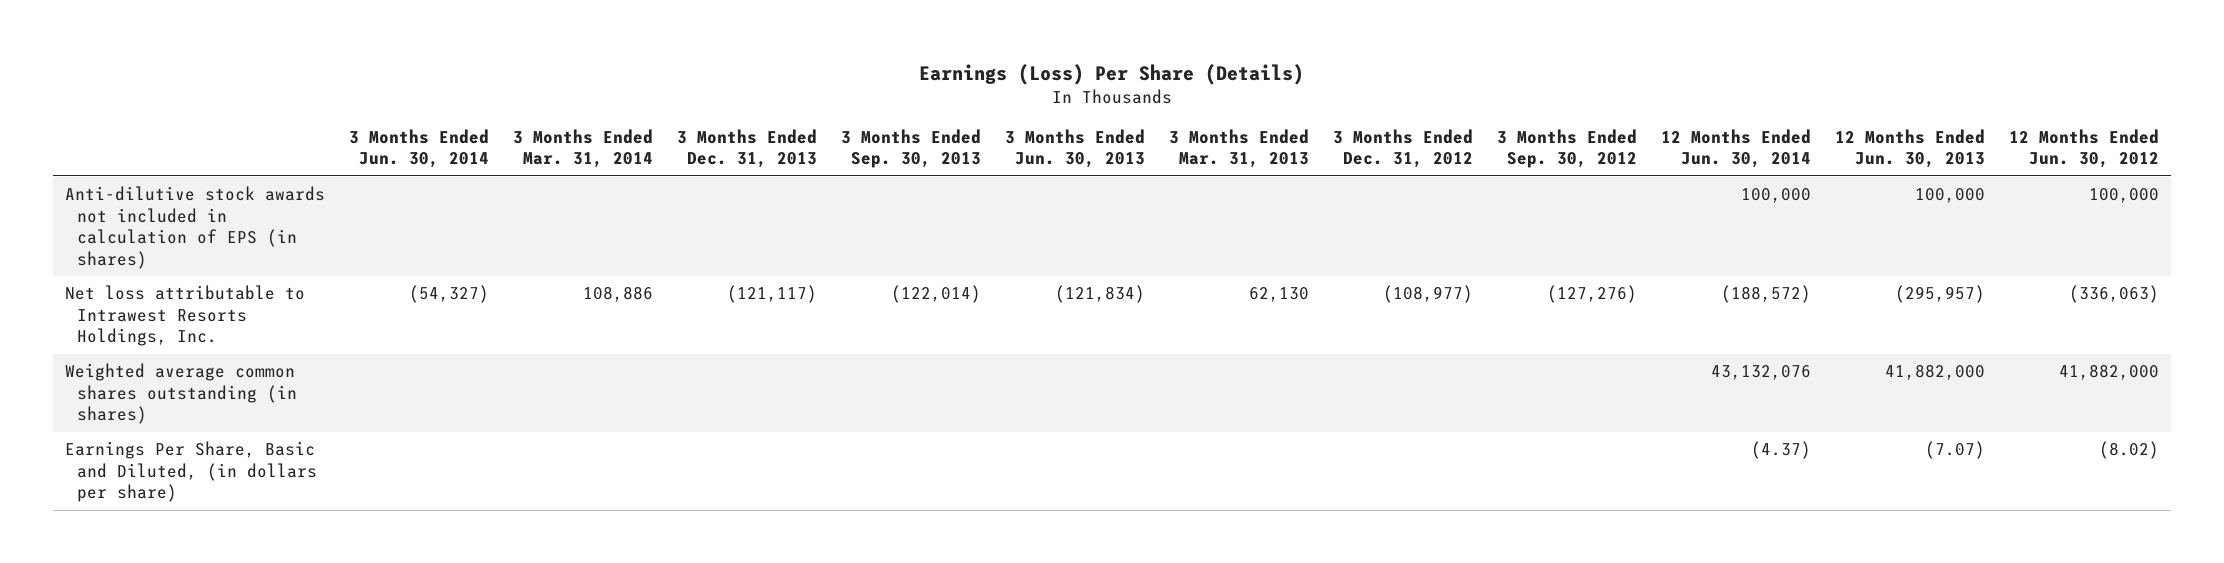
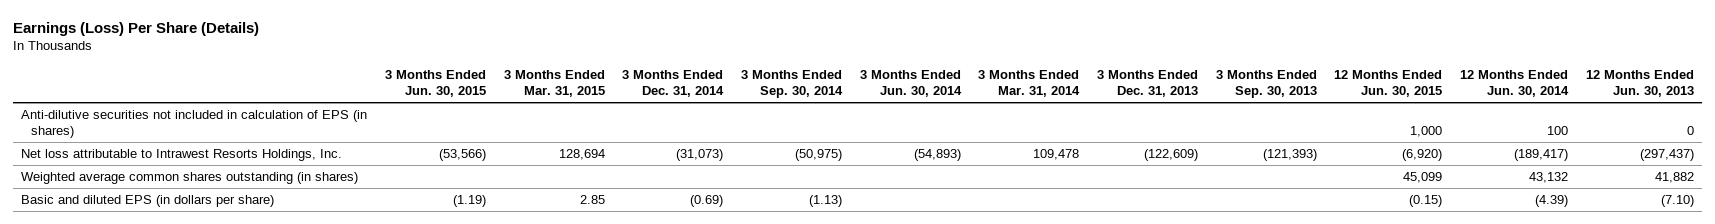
[1005,128,1146,169] 3 Months Ended Jun. 30, 2013 -> none
[1169,128,1310,169] 3 Months Ended Mar. 31, 2013 -> none
[1333,128,1474,169] 3 Months Ended Dec. 31, 2012 -> none
[1496,128,1637,169] 3 Months Ended Sep. 30, 2012 -> none
[2008,128,2159,169] 12 Months Ended Jun. 30, 2012 -> none
none -> [385,70,487,98] 3 Months Ended Jun. 30, 2015
none -> [503,70,605,98] 3 Months Ended Mar. 31, 2015
none -> [622,70,725,98] 3 Months Ended Dec. 31, 2014
none -> [741,70,844,99] 3 Months Ended Sep. 30, 2014
none -> [1334,70,1443,98] 12 Months Ended Jun. 30, 2015
[65,186,326,270] Anti-dilutive stock awards not included in calculation of EPS (in shares) -> [21,110,368,138] Anti-dilutive securities not included in calculation of EPS (in shares)
[1740,188,1811,204] 100,000 -> [1546,125,1568,135] 100
[1914,188,1985,204] 100,000 -> [1686,125,1694,135] 0
[409,285,490,304] (54,327) -> [913,149,961,162] (54,893)
[583,286,654,303] 108,886 -> [1033,149,1080,161] 109,478
[727,285,818,304] (121,117) -> [1144,149,1199,162] (122,609)
[891,285,982,304] (122,014) -> [1262,149,1317,162] (121,393)
[1720,285,1811,304] (188,572) -> [1513,149,1568,162] (189,417)
[1894,285,1985,304] (295,957) -> [1639,149,1694,162] (297,437)
[1710,365,1811,381] 43,132,076 -> [1528,172,1568,184] 43,132
[1884,364,1985,381] 41,882,000 -> [1654,172,1694,184] 41,882
[65,441,318,503] Earnings Per Share, Basic and Diluted, (in dollars per share) -> [21,195,275,208] Basic and diluted EPS (in dollars per share)
[1750,441,1811,460] (4.37) -> [1534,195,1568,208] (4.39)
[1924,441,1985,460] (7.07) -> [1660,195,1694,208] (7.10)

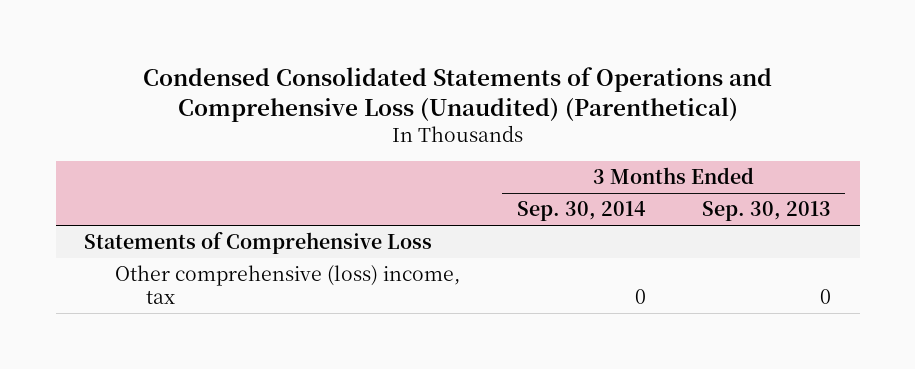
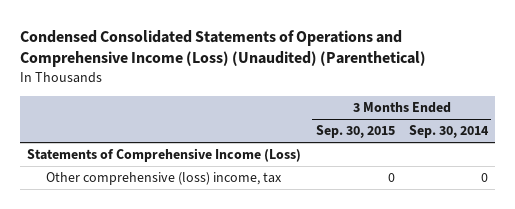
[142,66,772,122] Condensed Consolidated Statements of Operations and Comprehensive Loss (Unaudited) (Parenthetical) -> [19,29,426,68] Condensed Consolidated Statements of Operations and Comprehensive Income (Loss) (Unaudited) (Parenthetical)
[702,201,832,222] Sep. 30, 2013 -> none
none -> [315,125,395,139] Sep. 30, 2015
[83,232,432,255] Statements of Comprehensive Loss -> [27,148,302,163] Statements of Comprehensive Income (Loss)

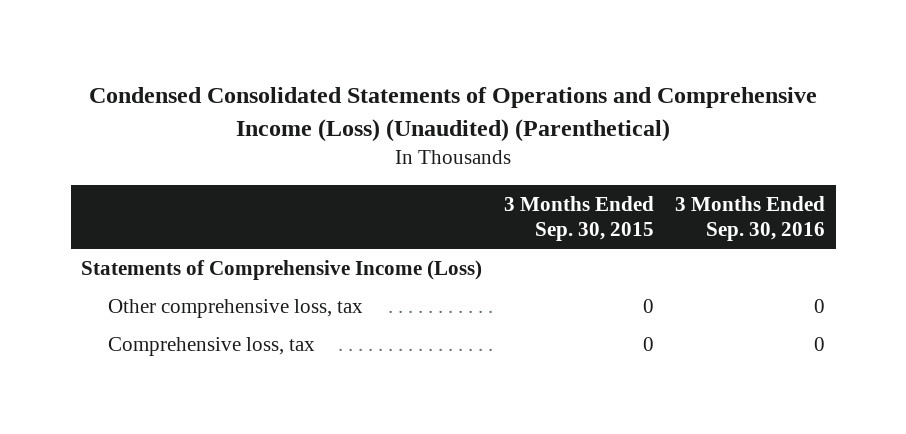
[408,125,489,139] Sep. 30, 2014 -> none
none -> [675,196,826,242] 3 Months Ended Sep. 30, 2016
[46,172,283,186] Other comprehensive (loss) income, tax -> [108,298,364,318] Other comprehensive loss, tax
none -> [108,336,316,356] Comprehensive loss, tax

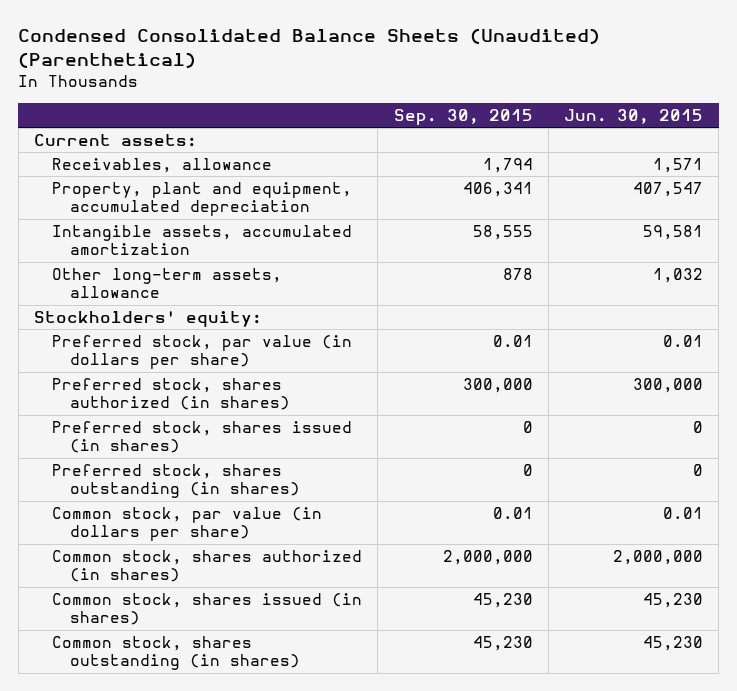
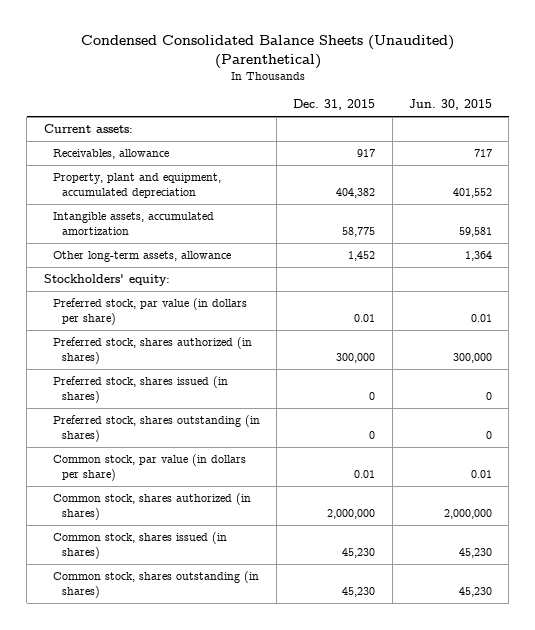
[393,108,533,125] Sep. 30, 2015 -> none
none -> [293,99,376,111] Dec. 31, 2015
[653,158,704,174] 1,571 -> [473,149,492,158] 717
[633,182,704,198] 407,547 -> [452,187,492,198] 401,552
[653,268,704,284] 1,032 -> [464,251,492,262] 1,364

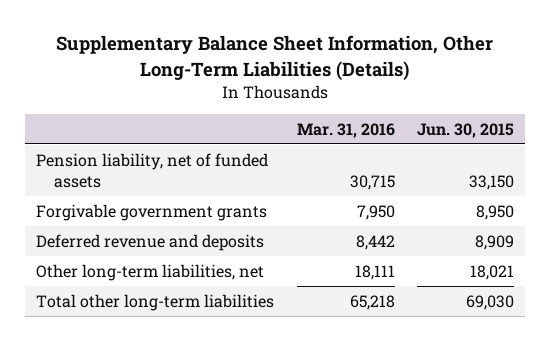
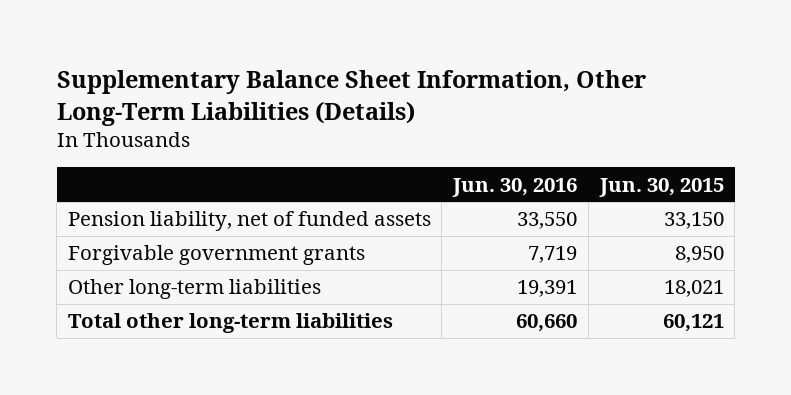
[296,122,395,138] Mar. 31, 2016 -> none
none -> [452,177,578,197] Jun. 30, 2016
[36,233,265,251] Deferred revenue and deposits -> none
[36,263,265,281] Other long-term liabilities, net -> [67,279,321,300] Other long-term liabilities
[465,294,514,310] 69,030 -> [662,314,724,333] 60,121

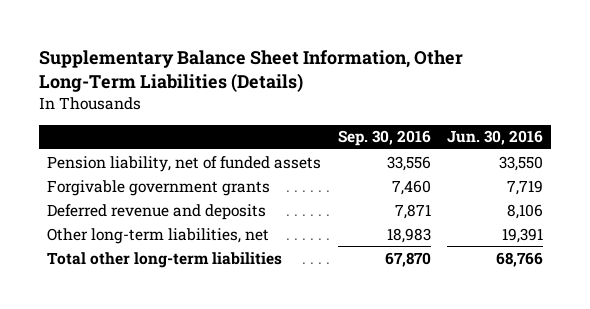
[598,177,724,197] Jun. 30, 2015 -> none
none -> [337,130,431,147] Sep. 30, 2016
none -> [47,203,267,220] Deferred revenue and deposits
[67,279,321,300] Other long-term liabilities -> [47,227,270,244] Other long-term liabilities, net
[516,314,578,333] 60,660 -> [496,251,544,267] 68,766

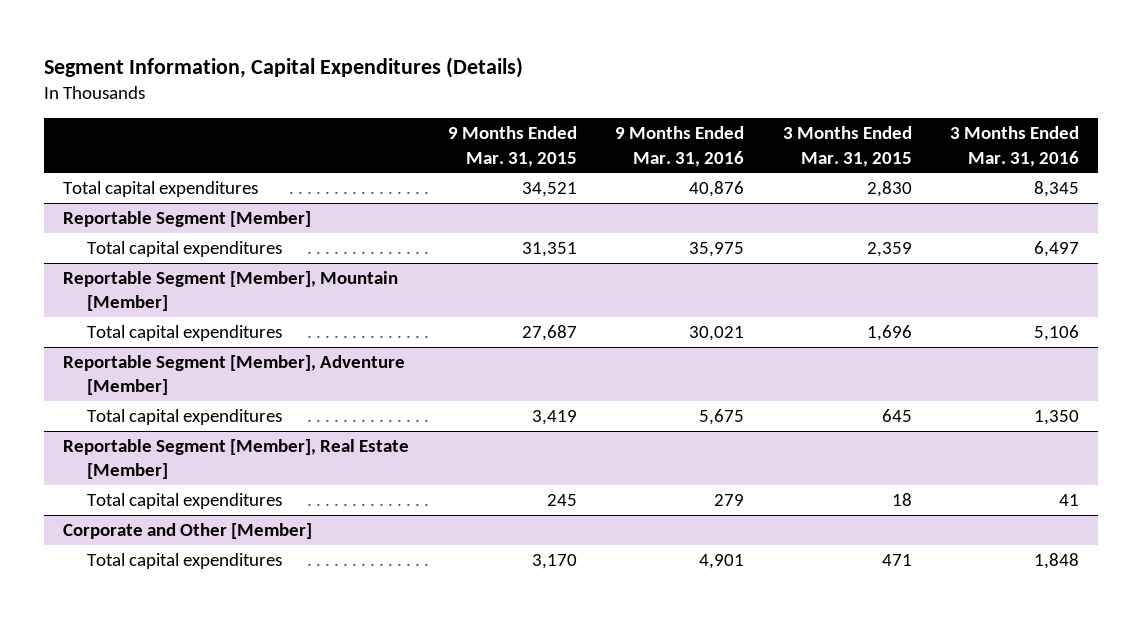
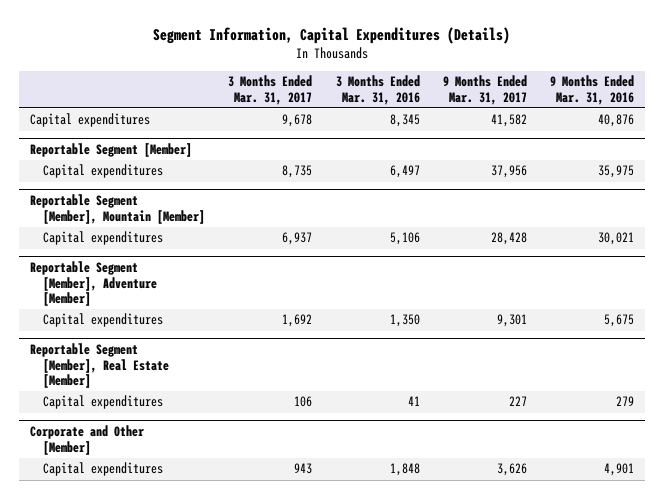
[447,126,577,167] 9 Months Ended Mar. 31, 2015 -> none
[782,126,912,167] 3 Months Ended Mar. 31, 2015 -> none
none -> [228,75,313,105] 3 Months Ended Mar. 31, 2017
none -> [442,75,527,105] 9 Months Ended Mar. 31, 2017
[63,181,259,198] Total capital expenditures -> [30,113,151,128] Capital expenditures
[87,241,283,258] Total capital expenditures -> [43,164,164,179] Capital expenditures
[87,325,283,342] Total capital expenditures -> [43,231,164,246] Capital expenditures
[87,409,283,426] Total capital expenditures -> [43,313,164,328] Capital expenditures
[87,493,283,510] Total capital expenditures -> [43,395,164,410] Capital expenditures
[87,553,283,570] Total capital expenditures -> [43,462,164,477] Capital expenditures

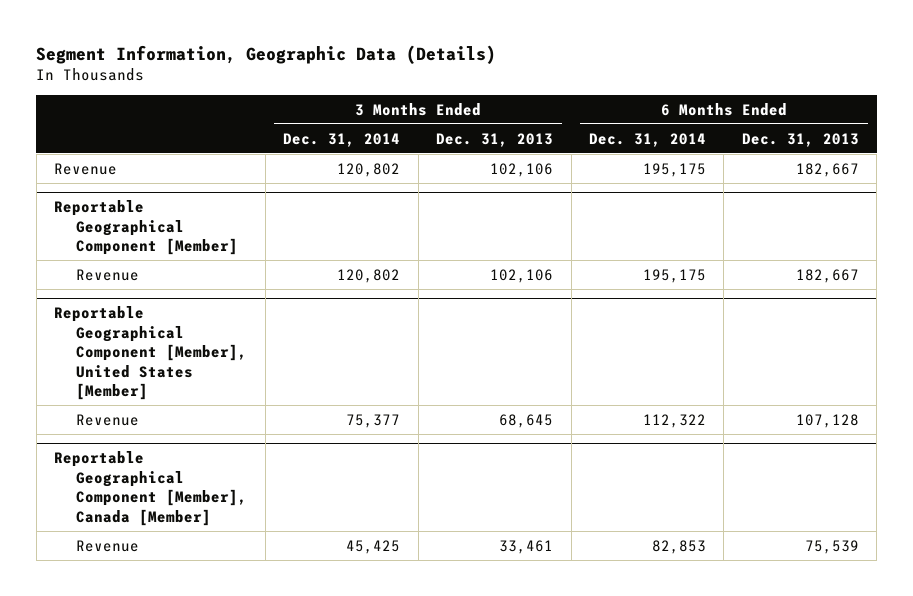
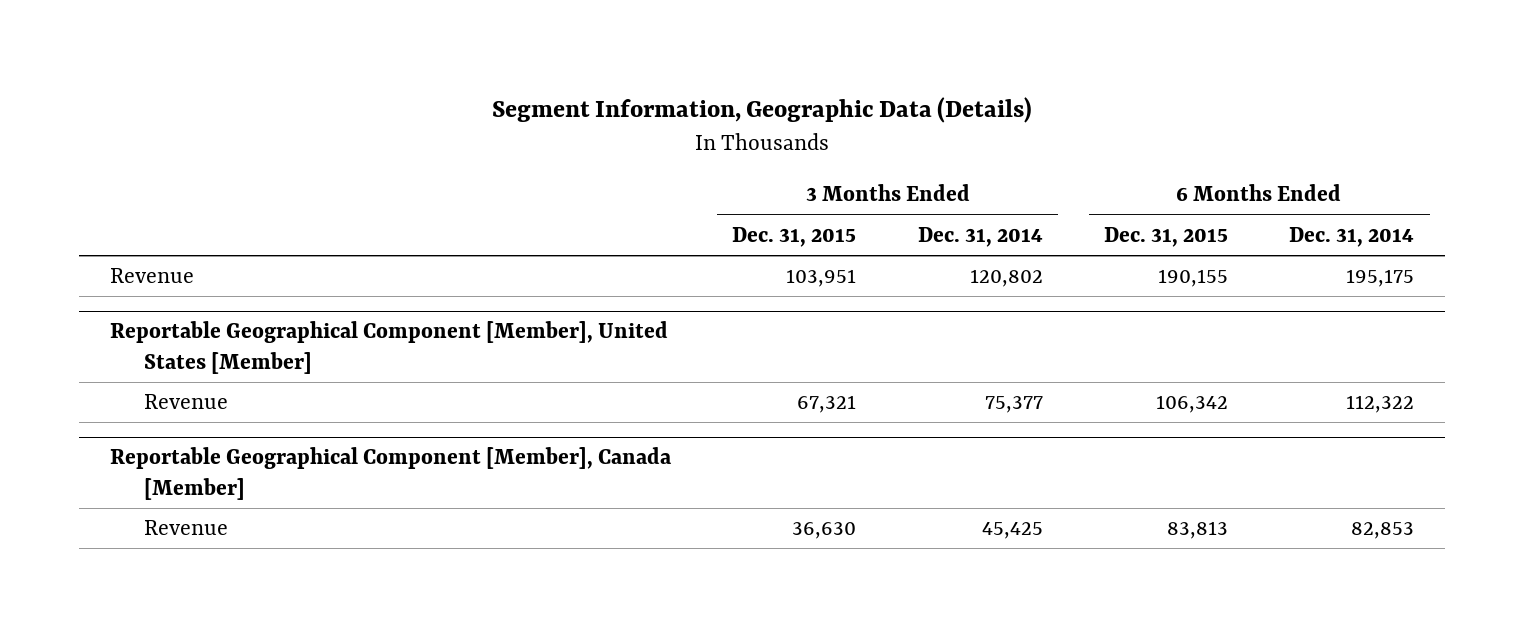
[436,132,554,147] Dec. 31, 2013 -> none
[741,132,859,147] Dec. 31, 2013 -> none
none -> [732,226,857,247] Dec. 31, 2015
none -> [1104,226,1229,247] Dec. 31, 2015
[54,200,239,256] Reportable Geographical Component [Member] -> none
[76,268,140,281] Revenue -> none

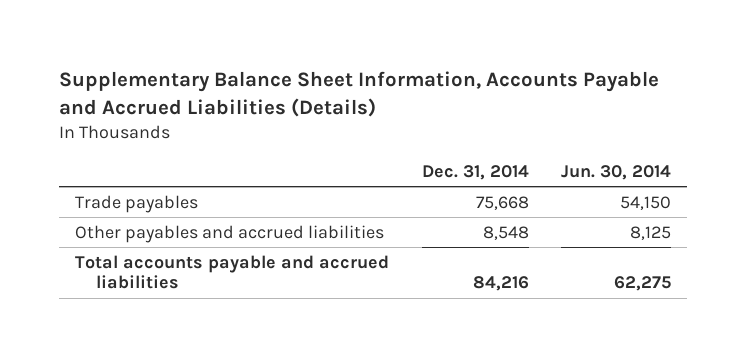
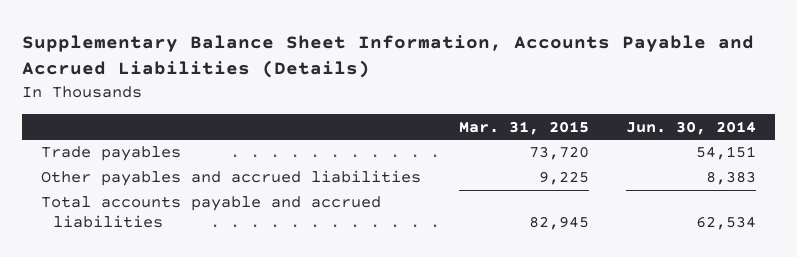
[421,164,529,180] Dec. 31, 2014 -> none
none -> [458,120,589,135] Mar. 31, 2015
[620,195,672,210] 54,150 -> [696,146,757,161] 54,151
[630,225,672,240] 8,125 -> [706,171,757,186] 8,383
[614,276,672,292] 62,275 -> [696,216,757,231] 62,534

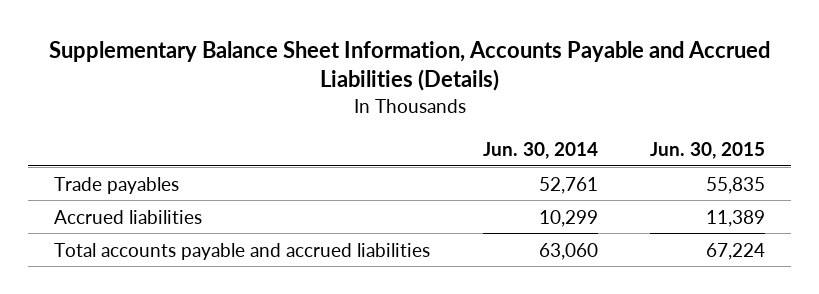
[458,120,589,135] Mar. 31, 2015 -> none
none -> [649,141,765,159] Jun. 30, 2015
[40,170,421,187] Other payables and accrued liabilities -> none
[696,146,757,161] 54,151 -> [538,176,598,194] 52,761
none -> [54,209,203,224] Accrued liabilities
[696,216,757,231] 62,534 -> [538,242,598,260] 63,060

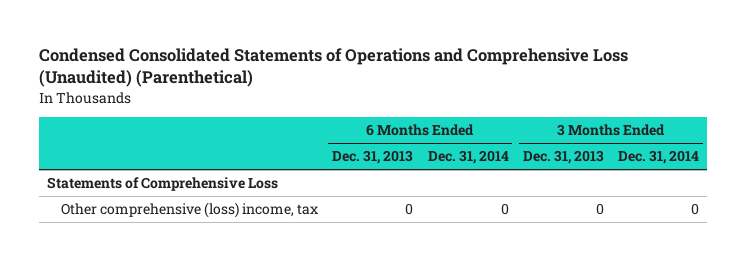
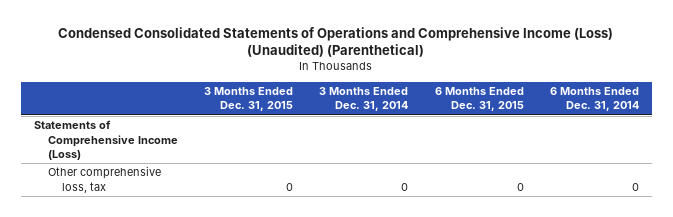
[39,48,629,88] Condensed Consolidated Statements of Operations and Comprehensive Loss (Unaudited) (Parenthetical) -> [58,26,614,58] Condensed Consolidated Statements of Operations and Comprehensive Income (Loss) (Unaudited) (Parenthetical)
[332,150,414,165] Dec. 31, 2013 -> none
[522,150,604,165] Dec. 31, 2013 -> none
none -> [204,87,294,112] 3 Months Ended Dec. 31, 2015
none -> [434,87,524,112] 6 Months Ended Dec. 31, 2015
[46,177,278,192] Statements of Comprehensive Loss -> [33,120,178,160] Statements of Comprehensive Income (Loss)
[60,202,318,219] Other comprehensive (loss) income, tax -> [47,166,161,193] Other comprehensive loss, tax

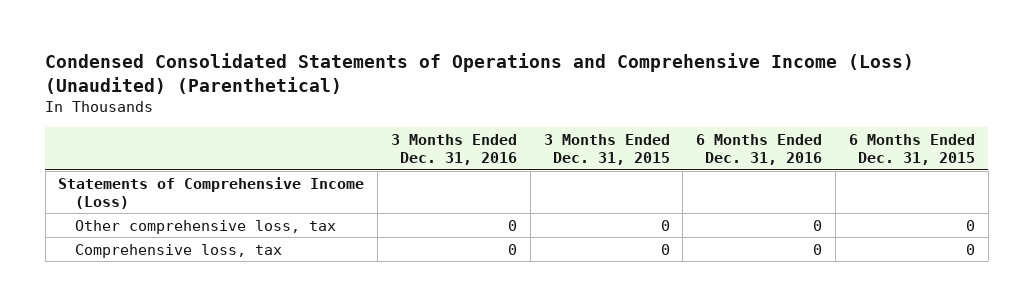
[319,87,409,112] 3 Months Ended Dec. 31, 2014 -> none
[550,87,640,112] 6 Months Ended Dec. 31, 2014 -> none
none -> [390,134,517,165] 3 Months Ended Dec. 31, 2016
none -> [696,134,823,165] 6 Months Ended Dec. 31, 2016
none -> [74,243,282,258] Comprehensive loss, tax

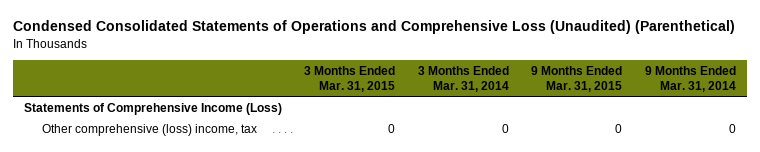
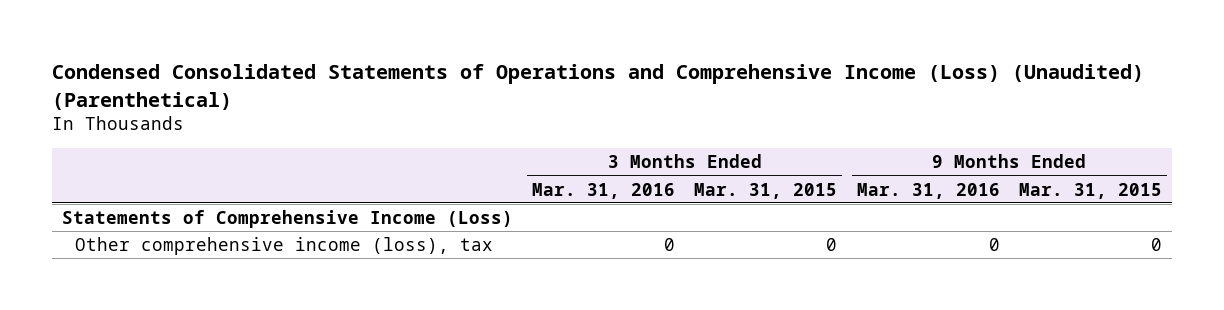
[12,20,735,35] Condensed Consolidated Statements of Operations and Comprehensive Loss (Unaudited) (Parenthetical) -> [52,64,1145,110] Condensed Consolidated Statements of Operations and Comprehensive Income (Loss) (Unaudited) (Parenthetical)
[417,65,509,93] 3 Months Ended Mar. 31, 2014 -> none
[644,65,736,93] 9 Months Ended Mar. 31, 2014 -> none
none -> [532,182,676,199] Mar. 31, 2016
none -> [856,182,1000,199] Mar. 31, 2016
[41,123,257,136] Other comprehensive (loss) income, tax -> [74,237,493,256] Other comprehensive income (loss), tax

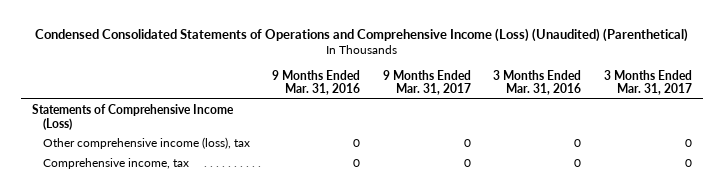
[694,182,838,199] Mar. 31, 2015 -> none
[1018,182,1162,199] Mar. 31, 2015 -> none
none -> [382,69,471,96] 9 Months Ended Mar. 31, 2017
none -> [603,69,692,96] 3 Months Ended Mar. 31, 2017
none -> [42,158,189,170] Comprehensive income, tax

